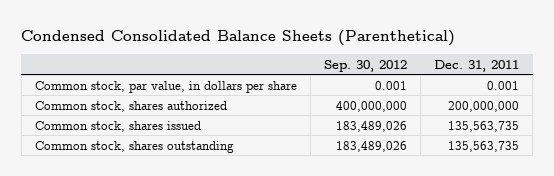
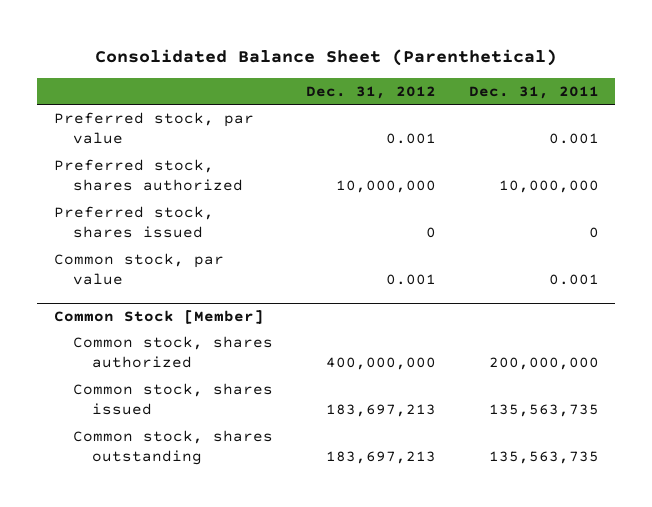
[21,30,456,47] Condensed Consolidated Balance Sheets (Parenthetical) -> [95,49,558,67] Consolidated Balance Sheet (Parenthetical)
[323,59,407,72] Sep. 30, 2012 -> none
none -> [305,86,436,100] Dec. 31, 2012
none -> [53,111,254,145] Preferred stock, par value
none -> [53,158,243,192] Preferred stock, shares authorized
none -> [53,205,214,239] Preferred stock, shares issued
[34,80,297,93] Common stock, par value, in dollars per share -> [53,252,224,286] Common stock, par value
none -> [53,310,264,325] Common Stock [Member]

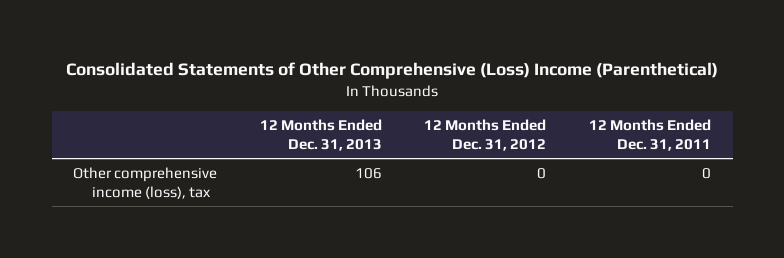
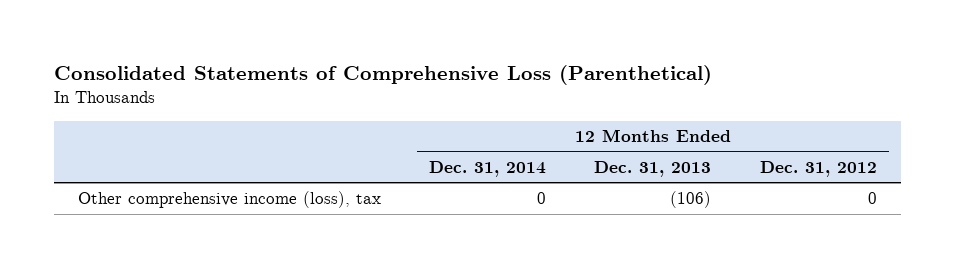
[66,62,719,80] Consolidated Statements of Other Comprehensive (Loss) Income (Parenthetical) -> [53,65,712,86] Consolidated Statements of Comprehensive Loss (Parenthetical)
[589,119,712,151] 12 Months Ended Dec. 31, 2011 -> none
none -> [429,160,547,177] Dec. 31, 2014
[354,168,382,180] 106 -> [670,191,712,209] (106)

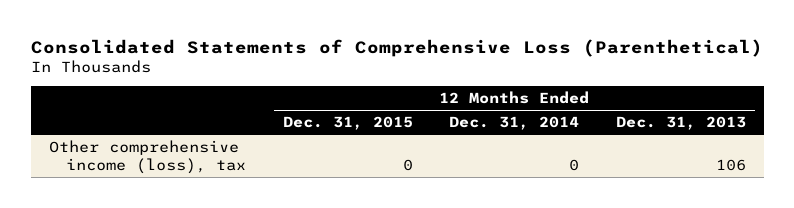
[759,160,877,177] Dec. 31, 2012 -> none
none -> [282,116,413,131] Dec. 31, 2015
[670,191,712,209] (106) -> [715,159,746,172] 106

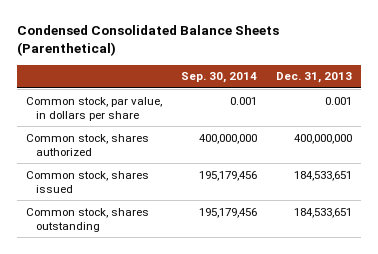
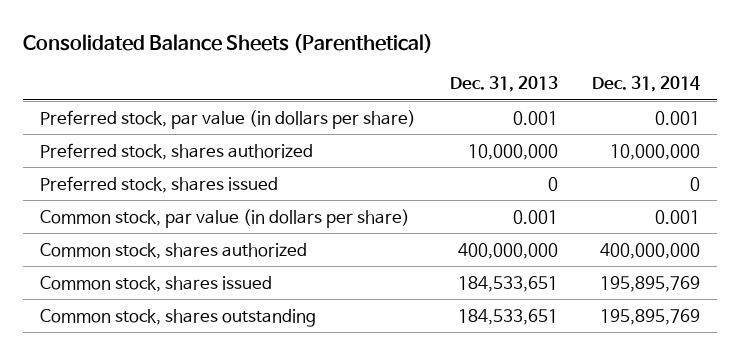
[16,24,279,57] Condensed Consolidated Balance Sheets (Parenthetical) -> [23,33,434,53] Consolidated Balance Sheets (Parenthetical)
[180,72,257,84] Sep. 30, 2014 -> none
none -> [592,76,701,93] Dec. 31, 2014
none -> [40,109,417,129] Preferred stock, par value (in dollars per share)
none -> [40,142,314,160] Preferred stock, shares authorized
none -> [40,175,279,193] Preferred stock, shares issued
[26,96,163,121] Common stock, par value, in dollars per share -> [40,208,411,228] Common stock, par value (in dollars per share)

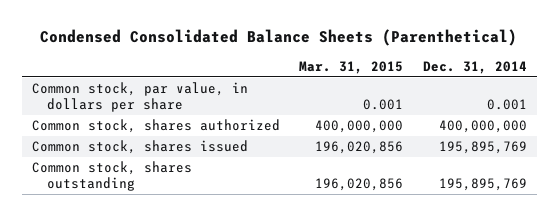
[23,33,434,53] Consolidated Balance Sheets (Parenthetical) -> [40,29,518,47] Condensed Consolidated Balance Sheets (Parenthetical)
[450,76,559,93] Dec. 31, 2013 -> none
none -> [299,60,404,74] Mar. 31, 2015
[40,109,417,129] Preferred stock, par value (in dollars per share) -> none
[40,142,314,160] Preferred stock, shares authorized -> none
[40,175,279,193] Preferred stock, shares issued -> none
[40,208,411,228] Common stock, par value (in dollars per share) -> [31,82,248,113] Common stock, par value, in dollars per share

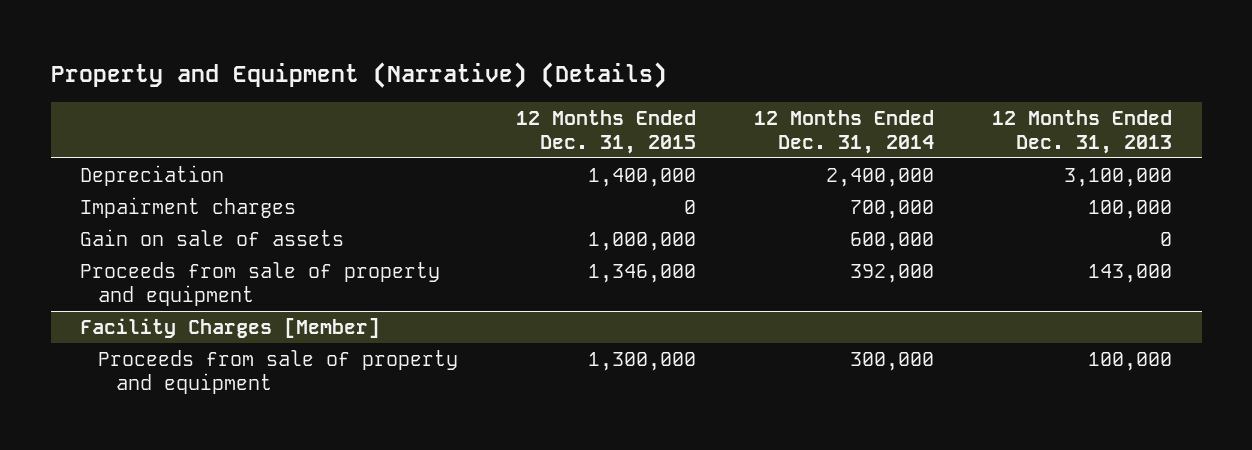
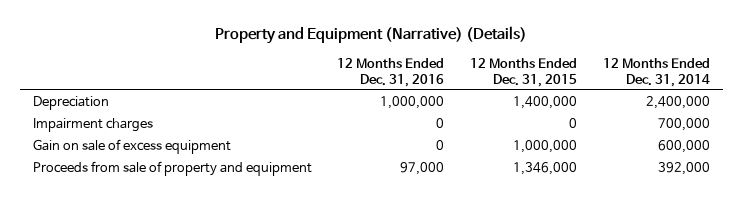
[992,110,1173,155] 12 Months Ended Dec. 31, 2013 -> none
none -> [337,57,445,87] 12 Months Ended Dec. 31, 2016
[79,228,344,246] Gain on sale of assets -> [32,139,231,155] Gain on sale of excess equipment
[79,317,380,338] Facility Charges [Member] -> none
[97,349,458,394] Proceeds from sale of property and equipment -> none

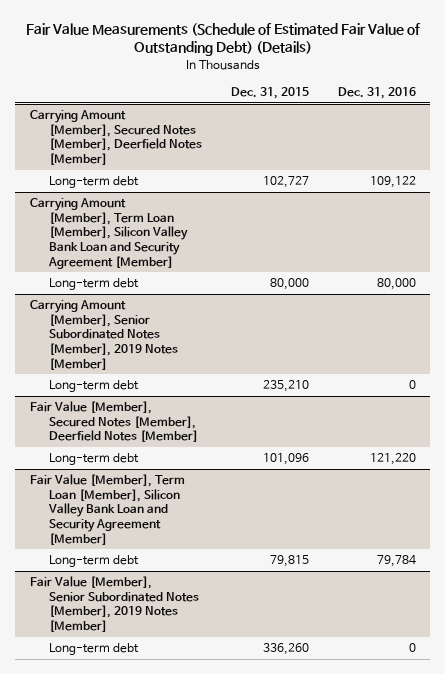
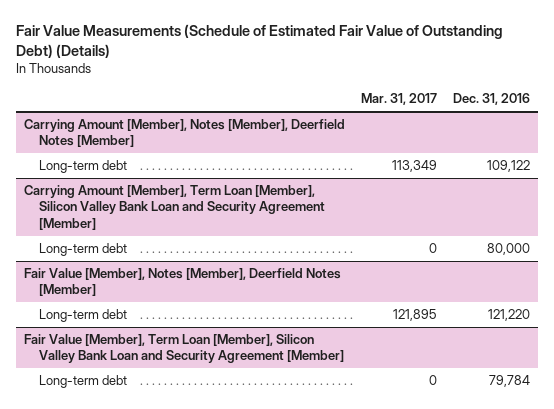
[230,86,309,99] Dec. 31, 2015 -> none
none -> [360,93,437,106] Mar. 31, 2017
[29,110,202,165] Carrying Amount [Member], Secured Notes [Member], Deerfield Notes [Member] -> [23,119,345,148] Carrying Amount [Member], Notes [Member], Deerfield Notes [Member]
[29,300,178,370] Carrying Amount [Member], Senior Subordinated Notes [Member], 2019 Notes [Member] -> none
[48,380,139,393] Long-term debt -> none
[29,401,198,443] Fair Value [Member], Secured Notes [Member], Deerfield Notes [Member] -> [23,268,341,297] Fair Value [Member], Notes [Member], Deerfield Notes [Member]
[29,576,199,632] Fair Value [Member], Senior Subordinated Notes [Member], 2019 Notes [Member] -> none
[48,643,139,656] Long-term debt -> none

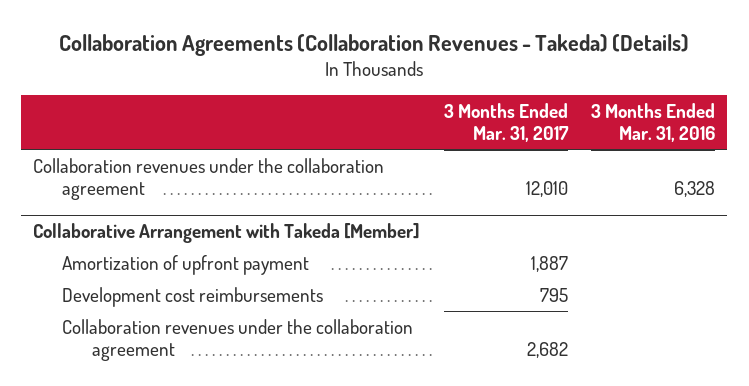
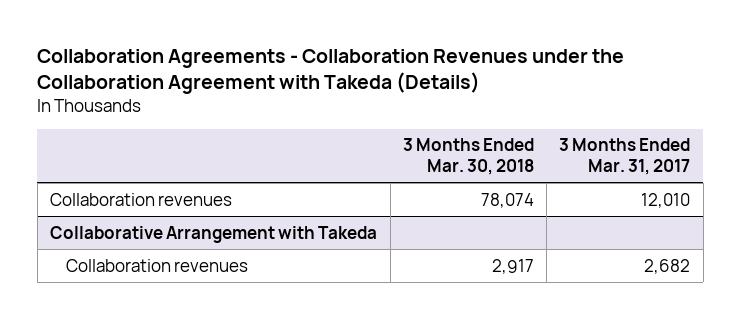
[59,33,690,56] Collaboration Agreements (Collaboration Revenues - Takeda) (Details) -> [37,49,625,95] Collaboration Agreements - Collaboration Revenues under the Collaboration Agreement with Takeda (Details)
[591,103,716,143] 3 Months Ended Mar. 31, 2016 -> none
none -> [402,138,534,175] 3 Months Ended Mar. 30, 2018
[62,254,310,275] Amortization of upfront payment -> none
[62,286,324,307] Development cost reimbursements -> none
[33,157,385,200] Collaboration revenues under the collaboration agreement -> [50,192,233,206] Collaboration revenues
[33,222,421,243] Collaborative Arrangement with Takeda [Member] -> [50,225,378,243] Collaborative Arrangement with Takeda
[62,318,414,361] Collaboration revenues under the collaboration agreement -> [66,258,249,272] Collaboration revenues

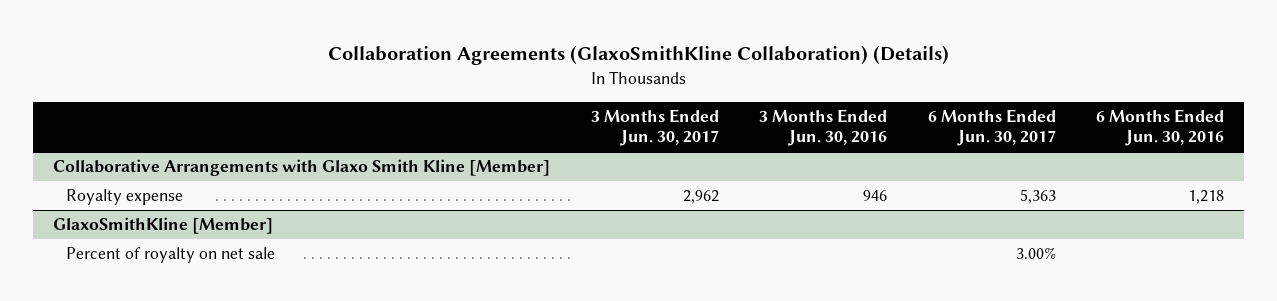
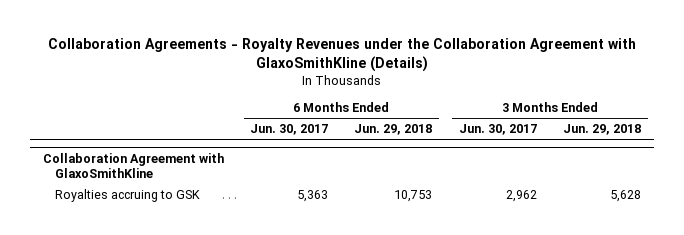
[327,45,949,66] Collaboration Agreements (GlaxoSmithKline Collaboration) (Details) -> [47,37,636,72] Collaboration Agreements - Royalty Revenues under the Collaboration Agreement with GlaxoSmithKline (Details)
[759,108,888,147] 3 Months Ended Jun. 30, 2016 -> none
[1095,108,1224,147] 6 Months Ended Jun. 30, 2016 -> none
none -> [354,124,433,136] Jun. 29, 2018
none -> [563,124,642,136] Jun. 29, 2018
[53,217,274,235] GlaxoSmithKline [Member] -> none
[66,247,276,264] Percent of royalty on net sale -> none
[53,159,551,177] Collaborative Arrangements with Glaxo Smith Kline [Member] -> [42,152,224,178] Collaboration Agreement with GlaxoSmithKline
[66,189,184,206] Royalty expense -> [55,188,201,202] Royalties accruing to GSK

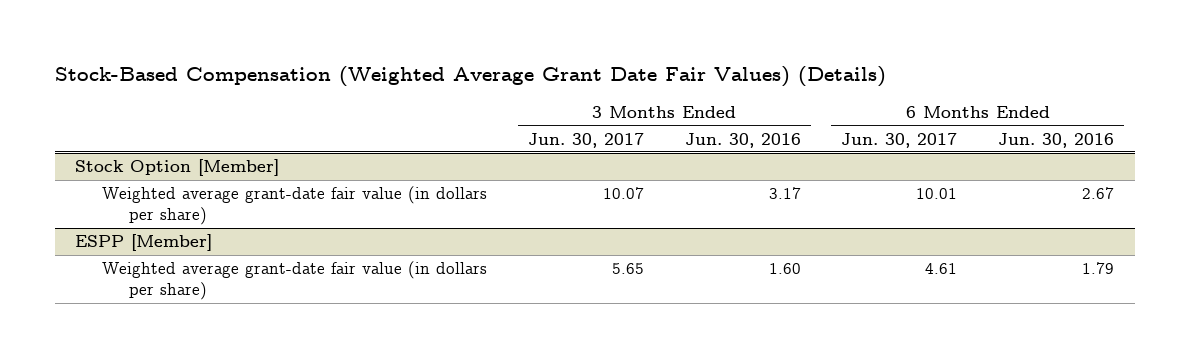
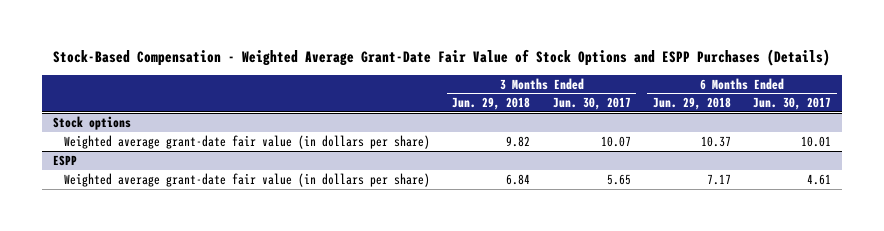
[54,66,886,88] Stock-Based Compensation (Weighted Average Grant Date Fair Values) (Details) -> [53,49,831,67] Stock-Based Compensation - Weighted Average Grant-Date Fair Value of Stock Options and ESPP Purchases (Details)
[684,132,801,148] Jun. 30, 2016 -> none
[998,132,1115,148] Jun. 30, 2016 -> none
none -> [452,97,531,111] Jun. 29, 2018
none -> [652,97,731,111] Jun. 29, 2018
[75,159,280,177] Stock Option [Member] -> [53,115,132,130] Stock options
[75,234,213,252] ESPP [Member] -> [53,154,78,166] ESPP

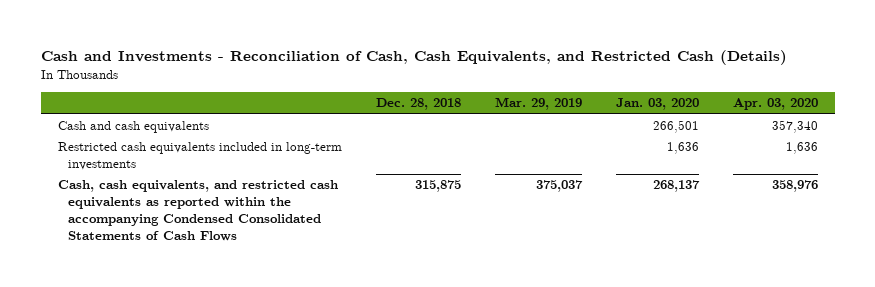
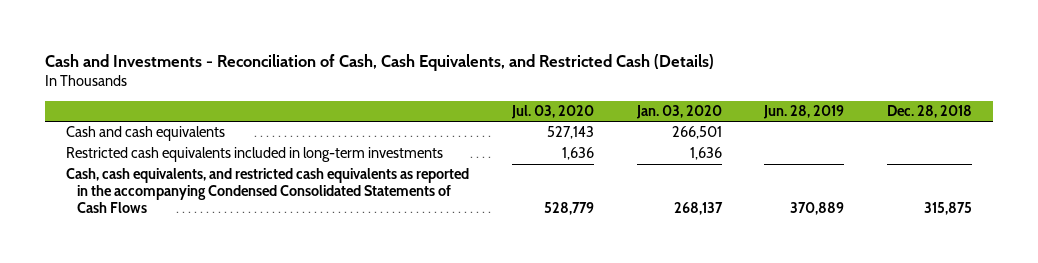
[494,97,582,111] Mar. 29, 2019 -> none
[732,98,818,111] Apr. 03, 2020 -> none
none -> [510,105,594,120] Jul. 03, 2020
none -> [763,105,845,120] Jun. 28, 2019
[57,180,338,242] Cash, cash equivalents, and restricted cash equivalents as reported within the accompanying Condensed Consolidated Statements of Cash Flows -> [66,168,470,213] Cash, cash equivalents, and restricted cash equivalents as reported in the accompanying Condensed Consolidated Statements of Cash Flows

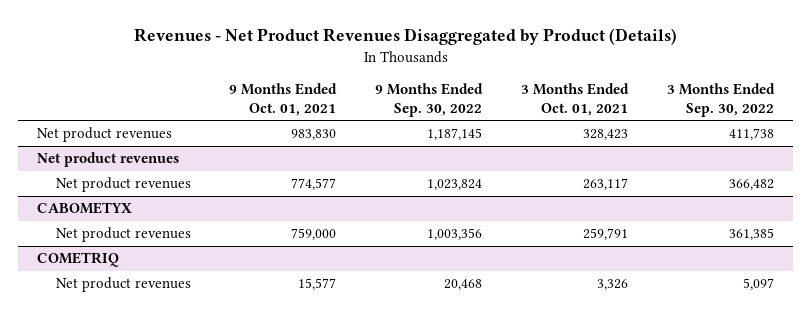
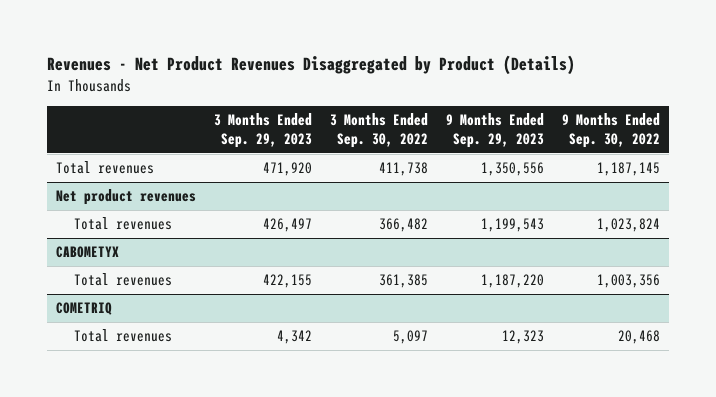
[229,83,338,116] 9 Months Ended Oct. 01, 2021 -> none
[521,83,630,116] 3 Months Ended Oct. 01, 2021 -> none
none -> [213,112,312,149] 3 Months Ended Sep. 29, 2023
none -> [445,112,544,149] 9 Months Ended Sep. 29, 2023
[37,127,173,143] Net product revenues -> [55,161,154,175] Total revenues
[55,177,191,193] Net product revenues -> [73,217,172,231] Total revenues
[55,227,191,243] Net product revenues -> [73,273,172,287] Total revenues
[55,277,191,293] Net product revenues -> [73,329,172,343] Total revenues

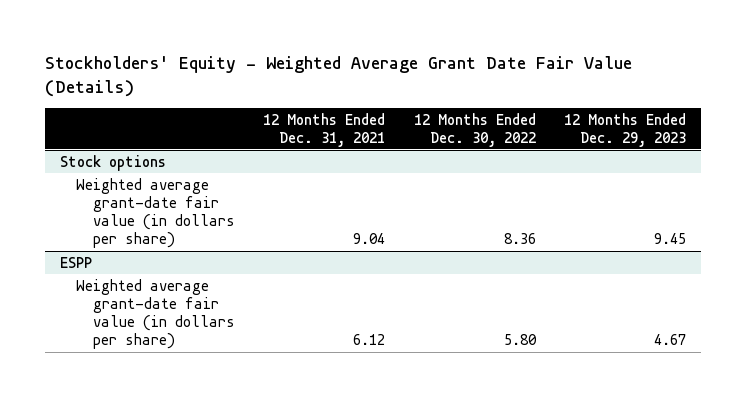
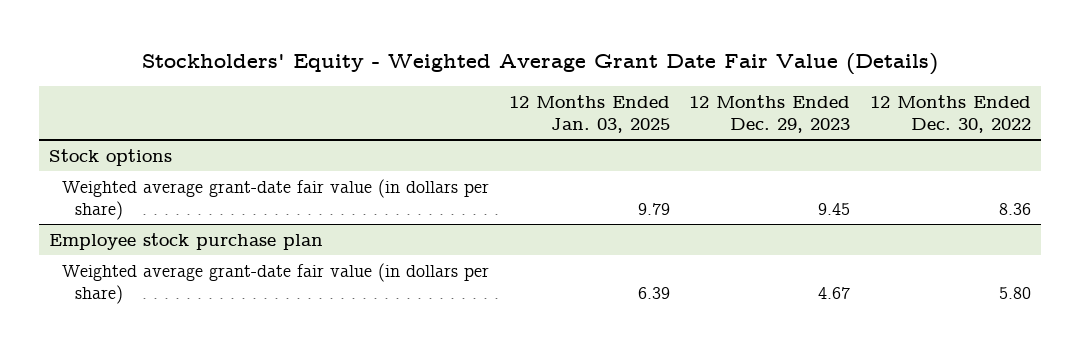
[263,112,386,147] 12 Months Ended Dec. 31, 2021 -> none
none -> [508,94,670,133] 12 Months Ended Jan. 03, 2025
[59,256,92,268] ESPP -> [49,232,324,250] Employee stock purchase plan

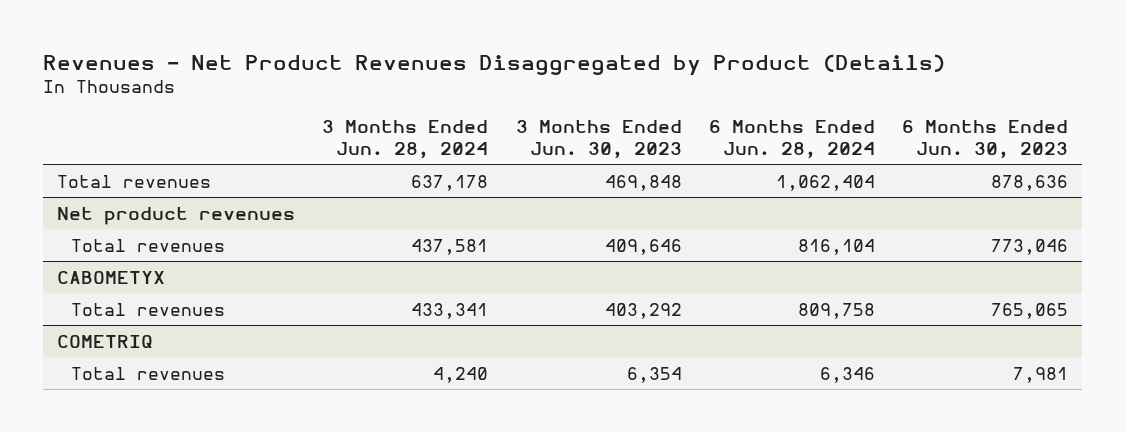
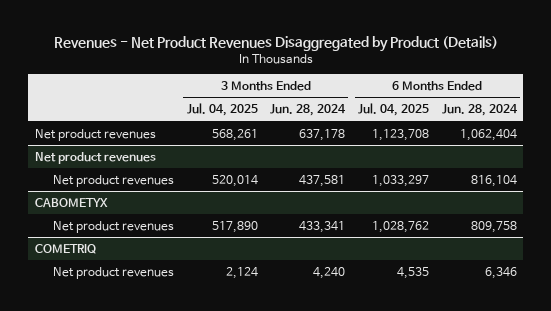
[515,120,682,159] 3 Months Ended Jun. 30, 2023 -> none
[902,120,1069,159] 6 Months Ended Jun. 30, 2023 -> none
none -> [186,103,258,117] Jul. 04, 2025
none -> [357,103,429,117] Jul. 04, 2025
[56,174,211,188] Total revenues -> [34,128,156,141] Net product revenues
[70,238,225,252] Total revenues -> [52,174,174,187] Net product revenues
[70,302,225,316] Total revenues -> [52,220,174,233] Net product revenues
[70,366,225,380] Total revenues -> [52,266,174,279] Net product revenues

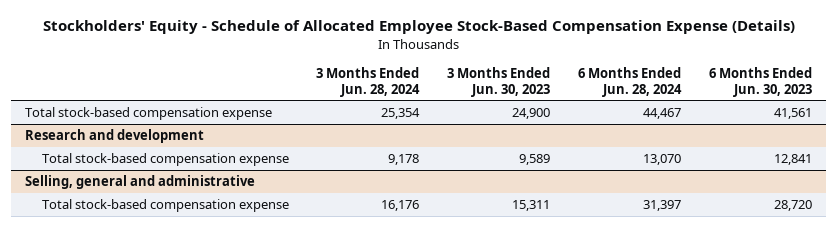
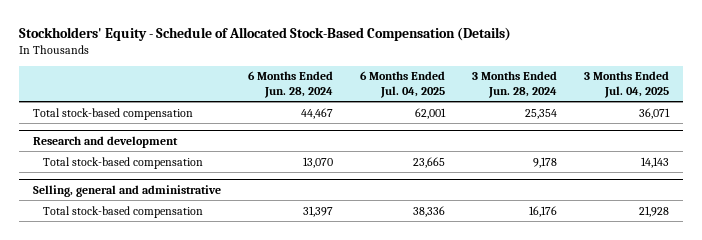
[42,20,795,35] Stockholders' Equity - Schedule of Allocated Employee Stock-Based Compensation Expense (Details) -> [19,26,512,41] Stockholders' Equity - Schedule of Allocated Stock-Based Compensation (Details)
[447,67,551,97] 3 Months Ended Jun. 30, 2023 -> none
[709,67,813,97] 6 Months Ended Jun. 30, 2023 -> none
none -> [359,71,445,98] 6 Months Ended Jul. 04, 2025
none -> [584,71,670,98] 3 Months Ended Jul. 04, 2025
[25,107,273,121] Total stock-based compensation expense -> [32,107,193,120] Total stock-based compensation
[41,153,289,167] Total stock-based compensation expense -> [42,156,203,169] Total stock-based compensation
[41,199,289,213] Total stock-based compensation expense -> [42,205,203,218] Total stock-based compensation

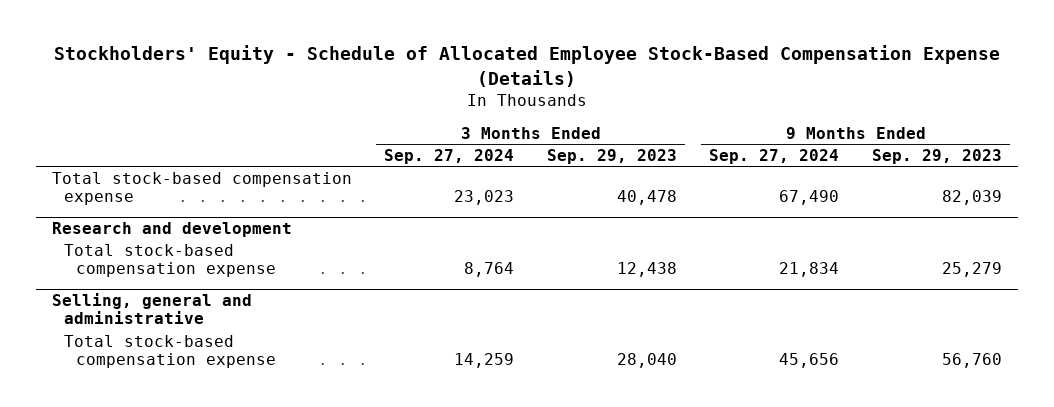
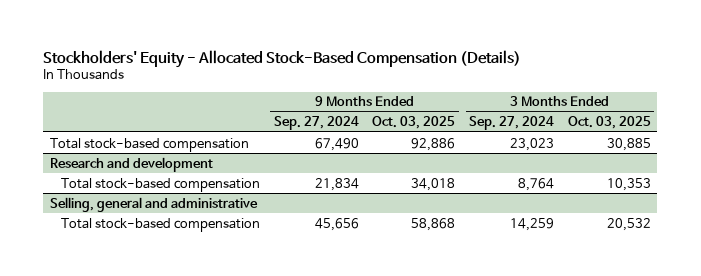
[53,45,1000,87] Stockholders' Equity - Schedule of Allocated Employee Stock-Based Compensation Expense (Details) -> [43,49,522,68] Stockholders' Equity - Allocated Stock-Based Compensation (Details)
[546,148,677,164] Sep. 29, 2023 -> none
[871,148,1002,164] Sep. 29, 2023 -> none
none -> [372,116,456,130] Oct. 03, 2025
none -> [567,116,651,130] Oct. 03, 2025
[51,171,352,206] Total stock-based compensation expense -> [50,137,250,152] Total stock-based compensation
[63,243,276,278] Total stock-based compensation expense -> [61,177,261,192] Total stock-based compensation
[63,334,276,369] Total stock-based compensation expense -> [61,217,261,232] Total stock-based compensation

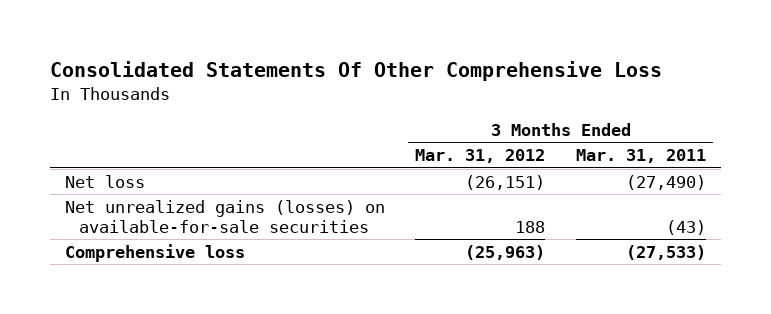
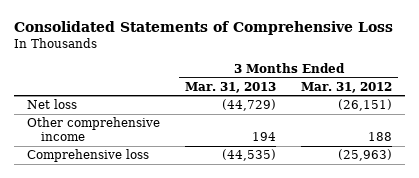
[49,60,662,81] Consolidated Statements Of Other Comprehensive Loss -> [14,21,394,36] Consolidated Statements of Comprehensive Loss
[575,149,706,164] Mar. 31, 2011 -> none
none -> [185,81,277,93] Mar. 31, 2013
[65,199,386,233] Net unrealized gains (losses) on available-for-sale securities -> [26,117,160,142] Other comprehensive income

